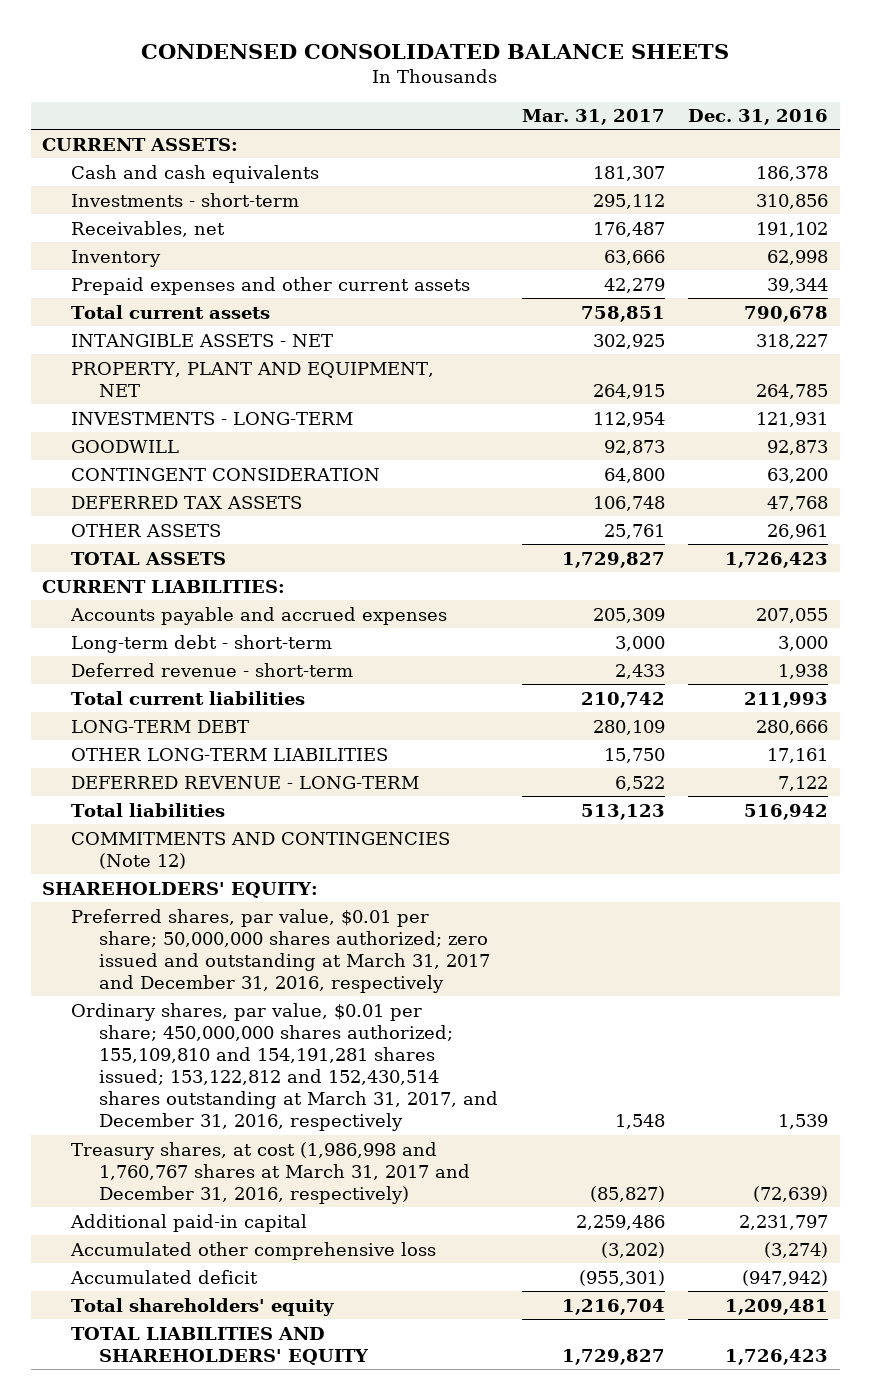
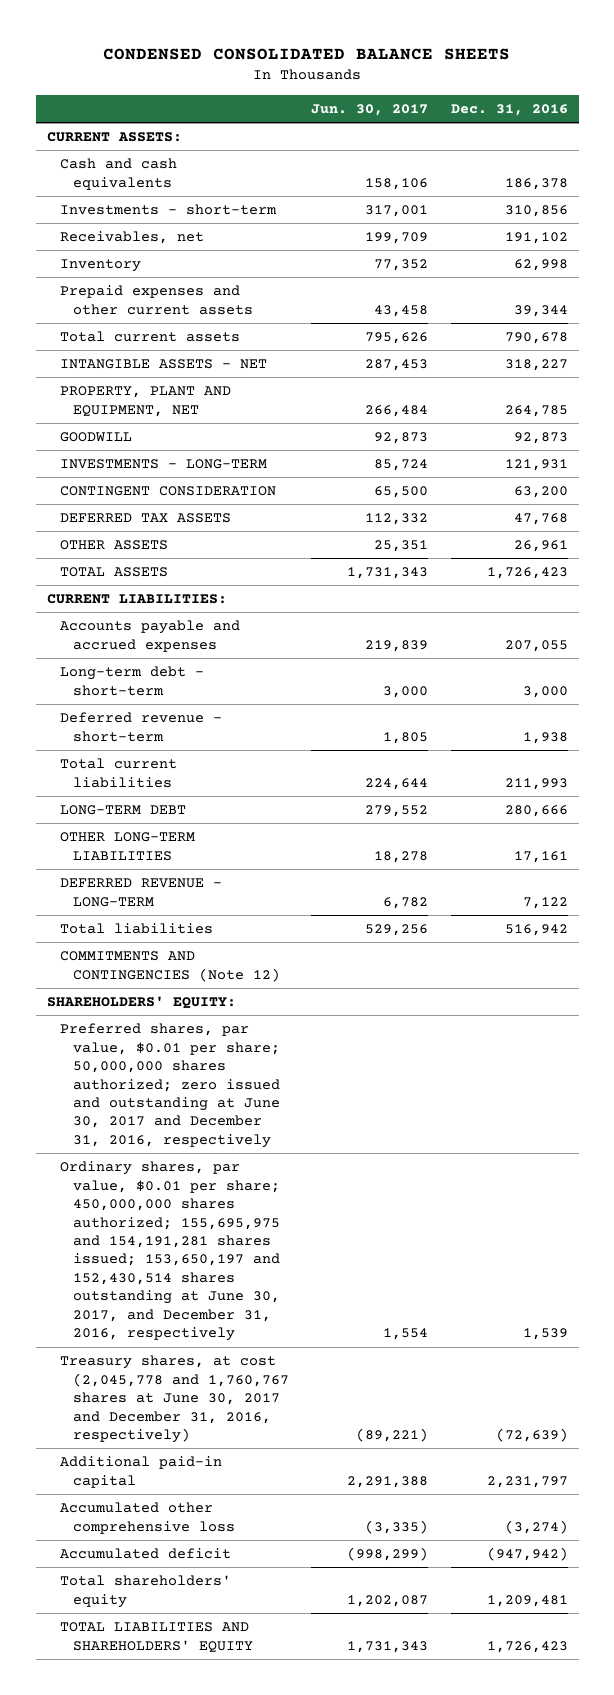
[521,109,665,126] Mar. 31, 2017 -> none
none -> [311,103,429,116] Jun. 30, 2017
[70,411,353,425] INVESTMENTS - LONG-TERM -> [59,459,267,470] INVESTMENTS - LONG-TERM
[70,908,490,994] Preferred shares, par value, $0.01 per share; 50,000,000 shares authorized; zero issued and outstanding at March 31, 2017 and December 31, 2016, respectively -> [59,1023,280,1148] Preferred shares, par value, $0.01 per share; 50,000,000 shares authorized; zero issued and outstanding at June 30, 2017 and December 31, 2016, respectively
[70,1002,498,1132] Ordinary shares, par value, $0.01 per share; 450,000,000 shares authorized; 155,109,810 and 154,191,281 shares issued; 153,122,812 and 152,430,514 shares outstanding at March 31, 2017, and December 31, 2016, respectively -> [59,1161,280,1342] Ordinary shares, par value, $0.01 per share; 450,000,000 shares authorized; 155,695,975 and 154,191,281 shares issued; 153,650,197 and 152,430,514 shares outstanding at June 30, 2017, and December 31, 2016, respectively
[70,1141,470,1204] Treasury shares, at cost (1,986,998 and 1,760,767 shares at March 31, 2017 and December 31, 2016, respectively) -> [59,1355,289,1444] Treasury shares, at cost (2,045,778 and 1,760,767 shares at June 30, 2017 and December 31, 2016, respectively)

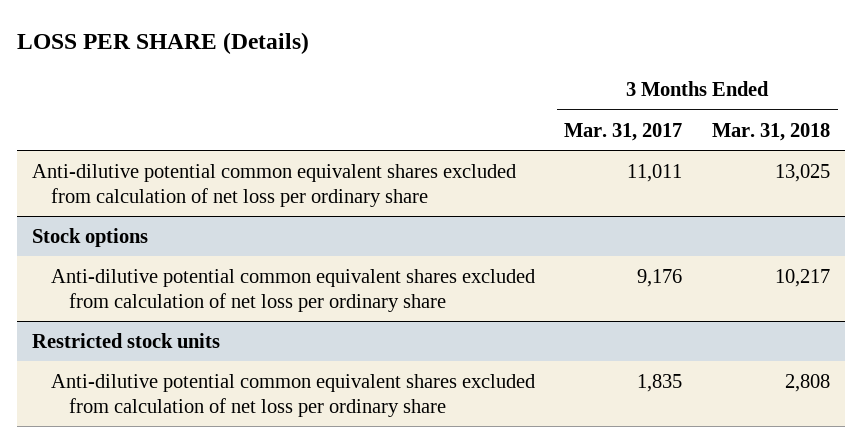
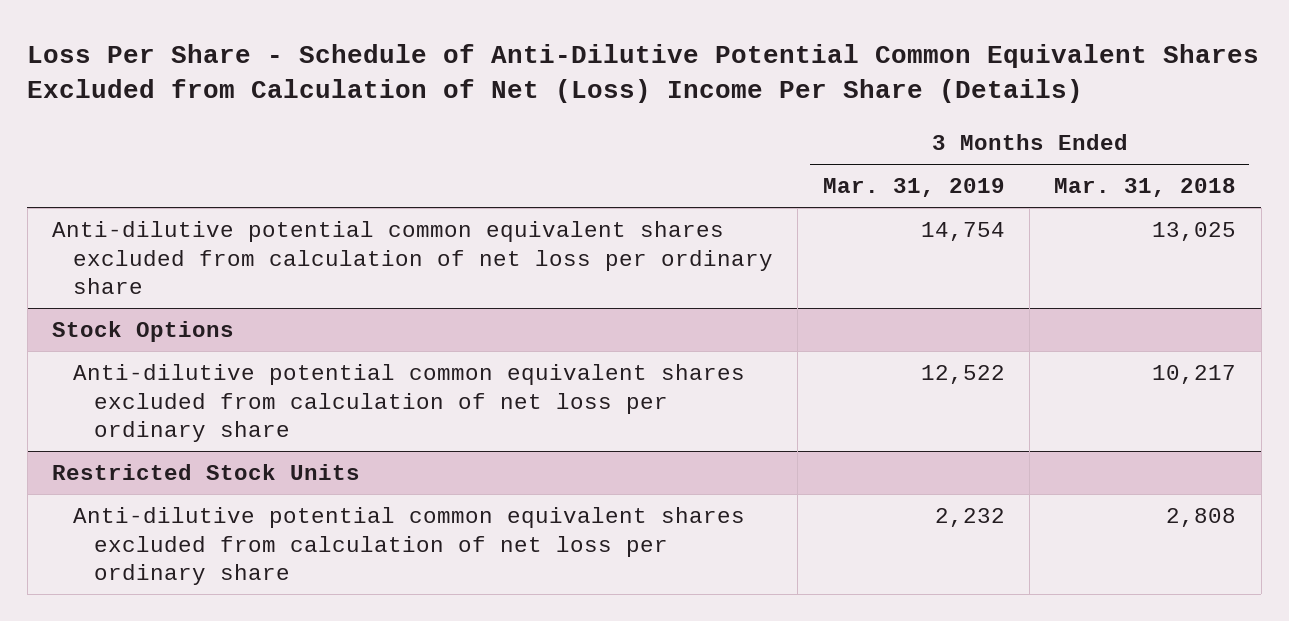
[17,31,310,54] LOSS PER SHARE (Details) -> [27,43,1260,103] Loss Per Share - Schedule of Anti-Dilutive Potential Common Equivalent Shares Excluded from Calculation of Net (Loss) Income Per Share (Details)
[564,122,683,141] Mar. 31, 2017 -> none
none -> [822,178,1005,198] Mar. 31, 2019
[32,227,149,247] Stock options -> [52,321,235,343] Stock Options
[32,332,221,348] Restricted stock units -> [52,464,361,481] Restricted Stock Units

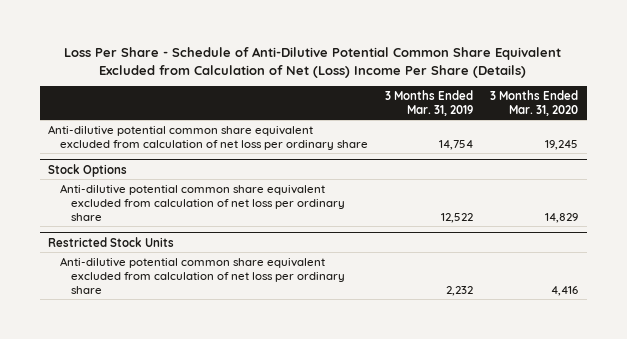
[27,43,1260,103] Loss Per Share - Schedule of Anti-Dilutive Potential Common Equivalent Shares Excluded from Calculation of Net (Loss) Income Per Share (Details) -> [64,47,562,78] Loss Per Share - Schedule of Anti-Dilutive Potential Common Share Equivalent Excluded from Calculation of Net (Loss) Income Per Share (Details)
[1054,178,1237,198] Mar. 31, 2018 -> none
none -> [490,89,579,116] 3 Months Ended Mar. 31, 2020
[52,221,774,295] Anti-dilutive potential common equivalent shares excluded from calculation of net loss per ordinary share -> [48,124,368,150] Anti-dilutive potential common share equivalent excluded from calculation of net loss per ordinary share
[73,364,746,443] Anti-dilutive potential common equivalent shares excluded from calculation of net loss per ordinary share -> [59,183,345,221] Anti-dilutive potential common share equivalent excluded from calculation of net loss per ordinary share
[73,507,746,586] Anti-dilutive potential common equivalent shares excluded from calculation of net loss per ordinary share -> [59,256,345,294] Anti-dilutive potential common share equivalent excluded from calculation of net loss per ordinary share

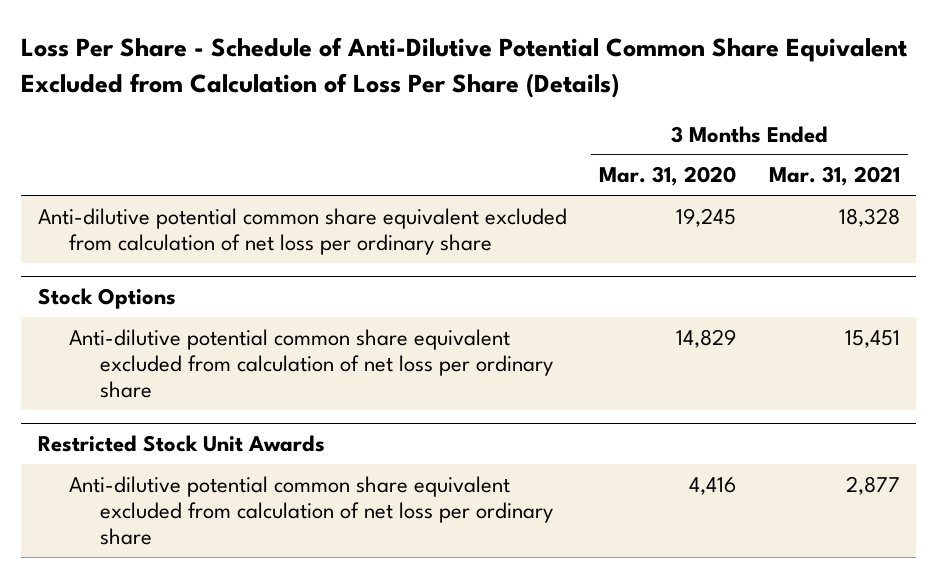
[64,47,562,78] Loss Per Share - Schedule of Anti-Dilutive Potential Common Share Equivalent Excluded from Calculation of Net (Loss) Income Per Share (Details) -> [21,37,909,98] Loss Per Share - Schedule of Anti-Dilutive Potential Common Share Equivalent Excluded from Calculation of Loss Per Share (Details)
[384,89,473,116] 3 Months Ended Mar. 31, 2019 -> none
none -> [769,166,901,187] Mar. 31, 2021
[48,236,175,247] Restricted Stock Units -> [37,434,325,452] Restricted Stock Unit Awards

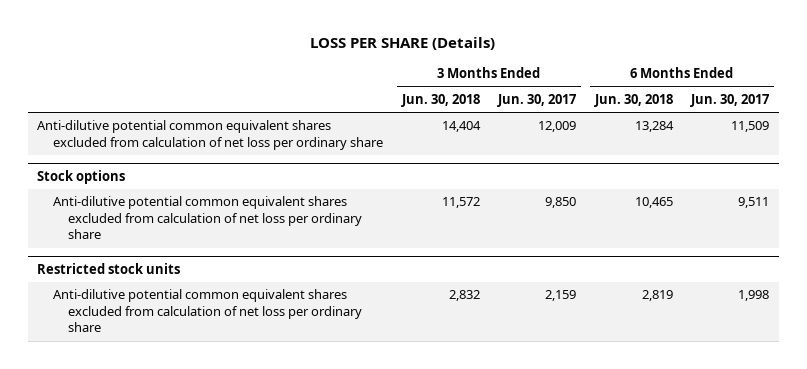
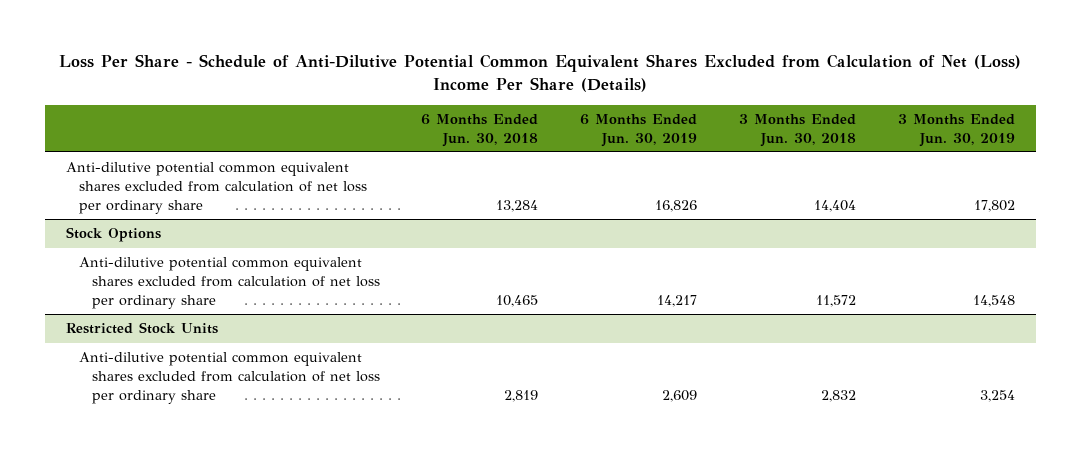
[310,37,496,51] LOSS PER SHARE (Details) -> [59,54,1022,92] Loss Per Share - Schedule of Anti-Dilutive Potential Common Equivalent Shares Excluded from Calculation of Net (Loss) Income Per Share (Details)
[497,94,577,108] Jun. 30, 2017 -> none
[690,94,770,108] Jun. 30, 2017 -> none
none -> [580,113,698,147] 6 Months Ended Jun. 30, 2019
none -> [897,113,1015,147] 3 Months Ended Jun. 30, 2019
[37,169,126,184] Stock options -> [65,227,161,243] Stock Options
[37,262,181,274] Restricted stock units -> [65,322,218,335] Restricted Stock Units

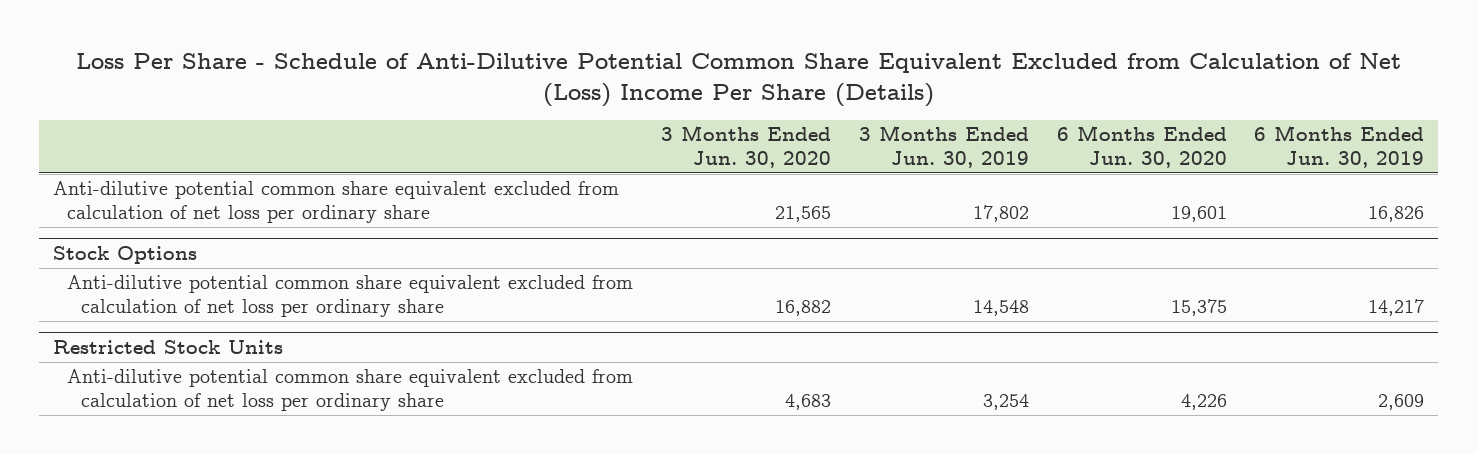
[59,54,1022,92] Loss Per Share - Schedule of Anti-Dilutive Potential Common Equivalent Shares Excluded from Calculation of Net (Loss) Income Per Share (Details) -> [75,53,1401,107] Loss Per Share - Schedule of Anti-Dilutive Potential Common Share Equivalent Excluded from Calculation of Net (Loss) Income Per Share (Details)
[421,113,539,147] 6 Months Ended Jun. 30, 2018 -> none
[739,113,857,147] 3 Months Ended Jun. 30, 2018 -> none
none -> [660,124,831,168] 3 Months Ended Jun. 30, 2020
none -> [1056,124,1227,168] 6 Months Ended Jun. 30, 2020
[65,162,367,214] Anti-dilutive potential common equivalent shares excluded from calculation of net loss per ordinary share -> [52,181,619,224] Anti-dilutive potential common share equivalent excluded from calculation of net loss per ordinary share
[78,257,380,309] Anti-dilutive potential common equivalent shares excluded from calculation of net loss per ordinary share -> [66,275,633,318] Anti-dilutive potential common share equivalent excluded from calculation of net loss per ordinary share
[78,352,380,404] Anti-dilutive potential common equivalent shares excluded from calculation of net loss per ordinary share -> [66,369,633,412] Anti-dilutive potential common share equivalent excluded from calculation of net loss per ordinary share

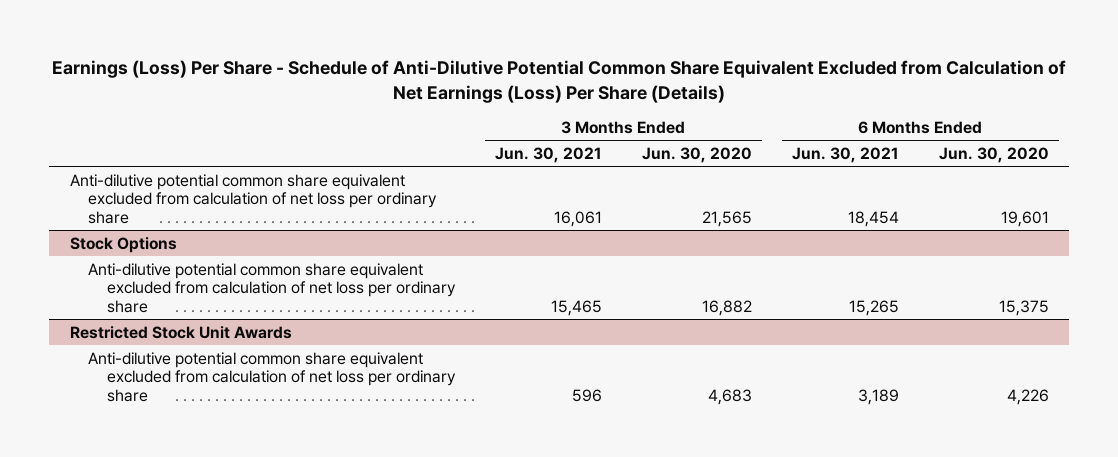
[75,53,1401,107] Loss Per Share - Schedule of Anti-Dilutive Potential Common Share Equivalent Excluded from Calculation of Net (Loss) Income Per Share (Details) -> [52,60,1067,103] Earnings (Loss) Per Share - Schedule of Anti-Dilutive Potential Common Share Equivalent Excluded from Calculation of Net Earnings (Loss) Per Share (Details)
[858,124,1029,168] 3 Months Ended Jun. 30, 2019 -> none
[1254,124,1425,168] 6 Months Ended Jun. 30, 2019 -> none
none -> [494,146,602,163] Jun. 30, 2021
none -> [791,146,899,163] Jun. 30, 2021
[52,340,283,355] Restricted Stock Units -> [69,325,292,339] Restricted Stock Unit Awards

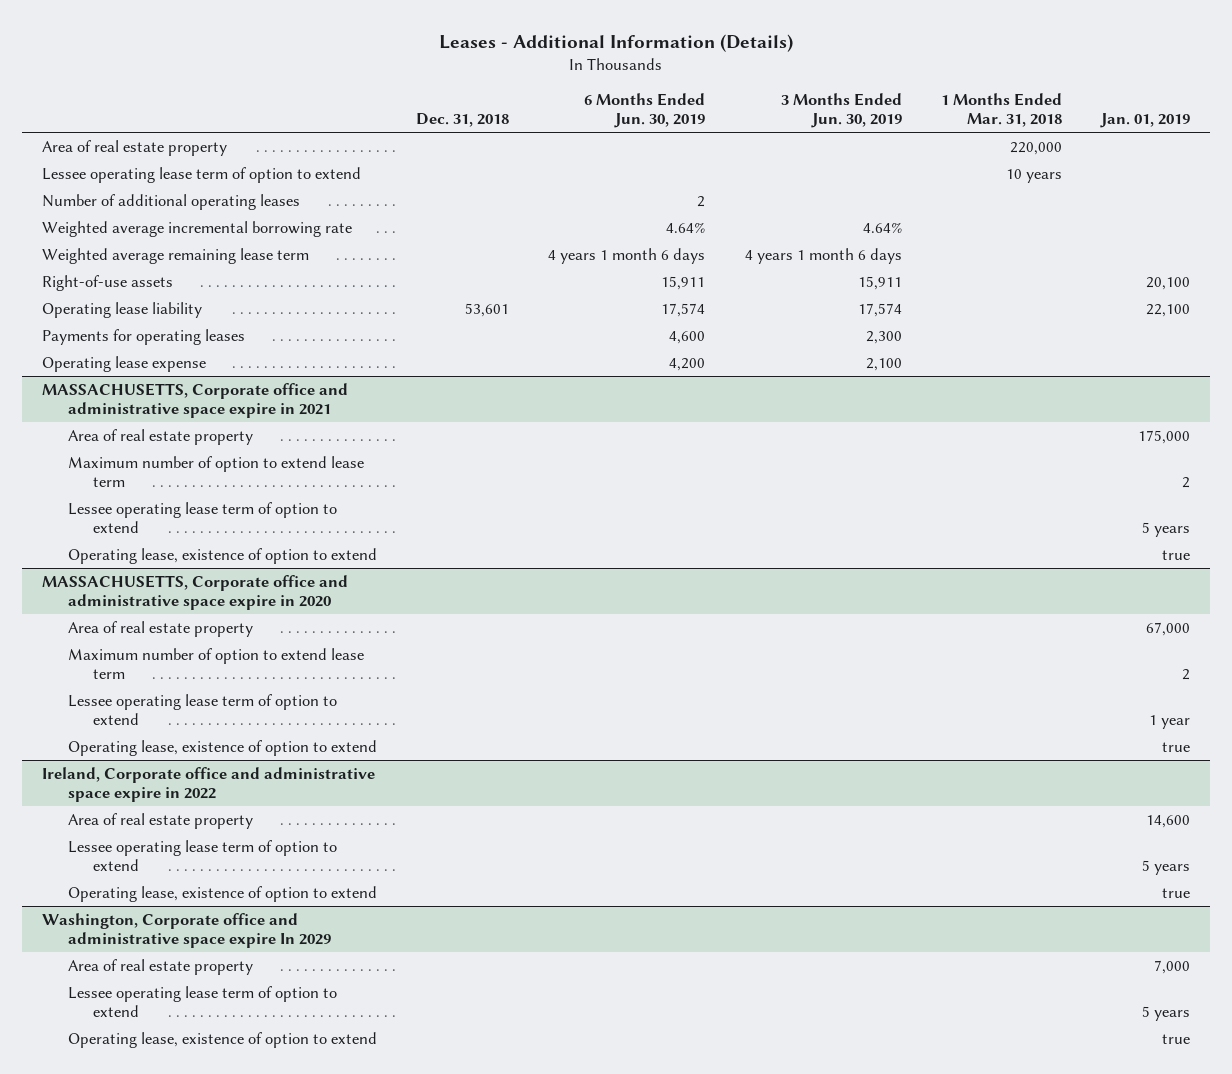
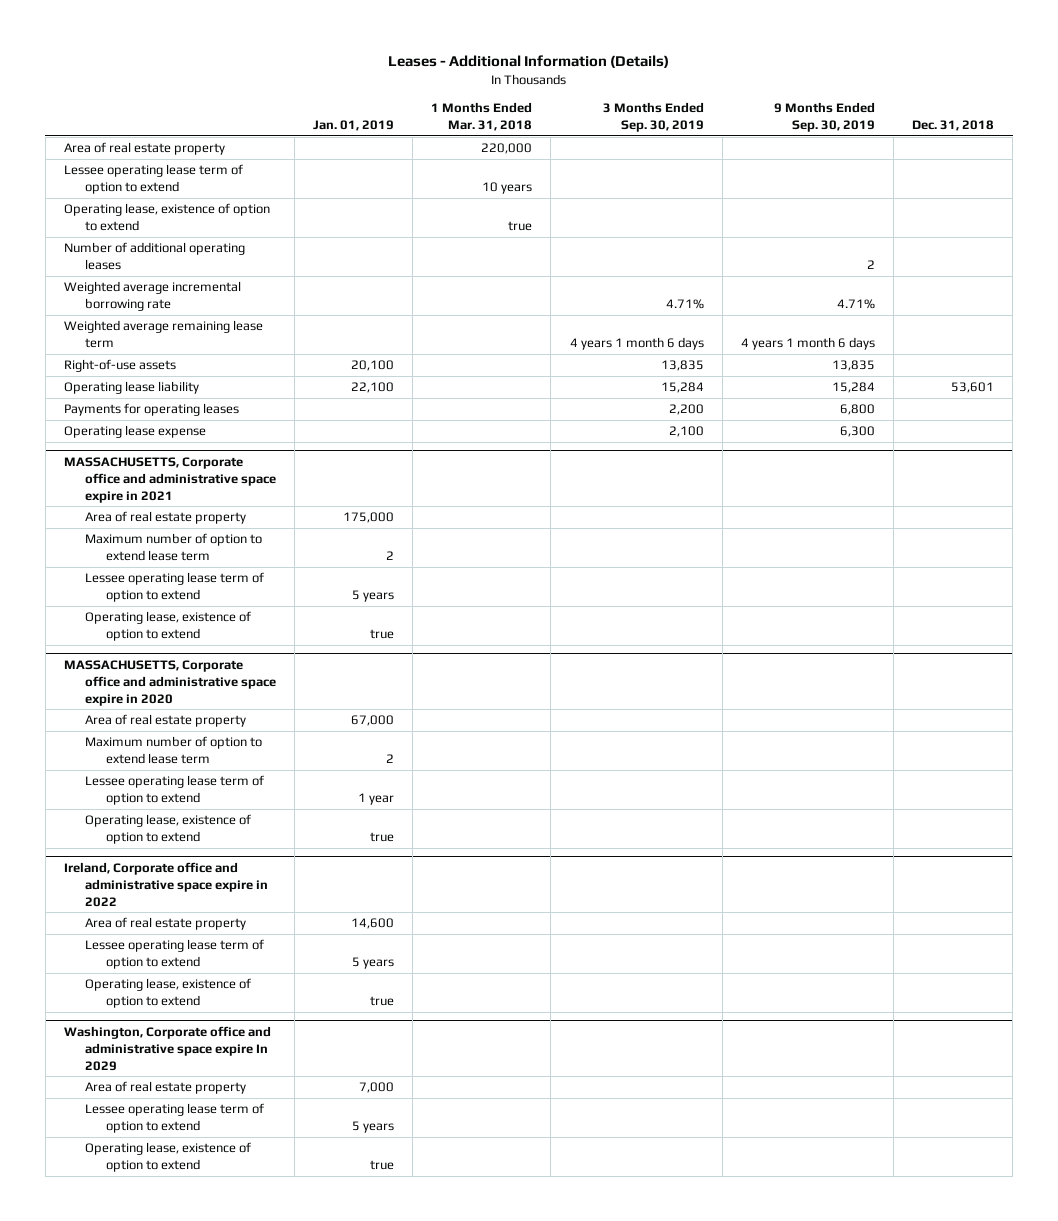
[584,93,706,129] 6 Months Ended Jun. 30, 2019 -> none
[780,93,902,129] 3 Months Ended Jun. 30, 2019 -> none
none -> [602,102,704,133] 3 Months Ended Sep. 30, 2019
none -> [773,102,875,133] 9 Months Ended Sep. 30, 2019
none -> [63,203,270,232] Operating lease, existence of option to extend

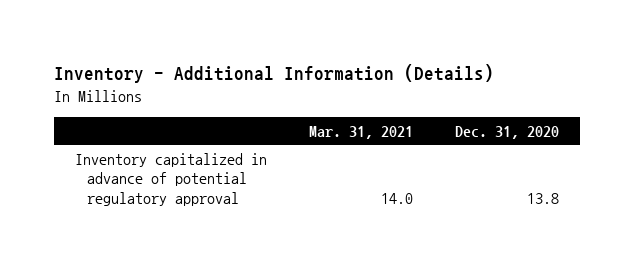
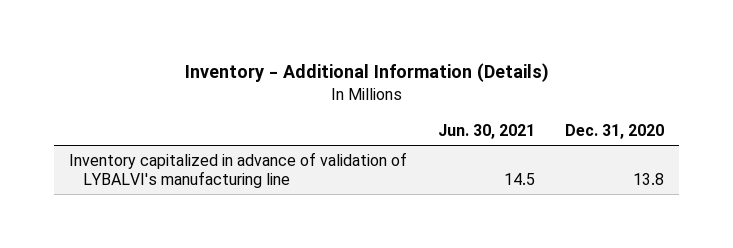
[308,125,413,139] Mar. 31, 2021 -> none
none -> [437,124,535,140] Jun. 30, 2021
[74,152,267,206] Inventory capitalized in advance of potential regulatory approval -> [69,152,408,189] Inventory capitalized in advance of validation of LYBALVI's manufacturing line

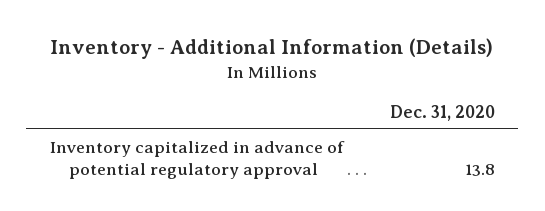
[437,124,535,140] Jun. 30, 2021 -> none
[69,152,408,189] Inventory capitalized in advance of validation of LYBALVI's manufacturing line -> [49,140,345,179] Inventory capitalized in advance of potential regulatory approval

